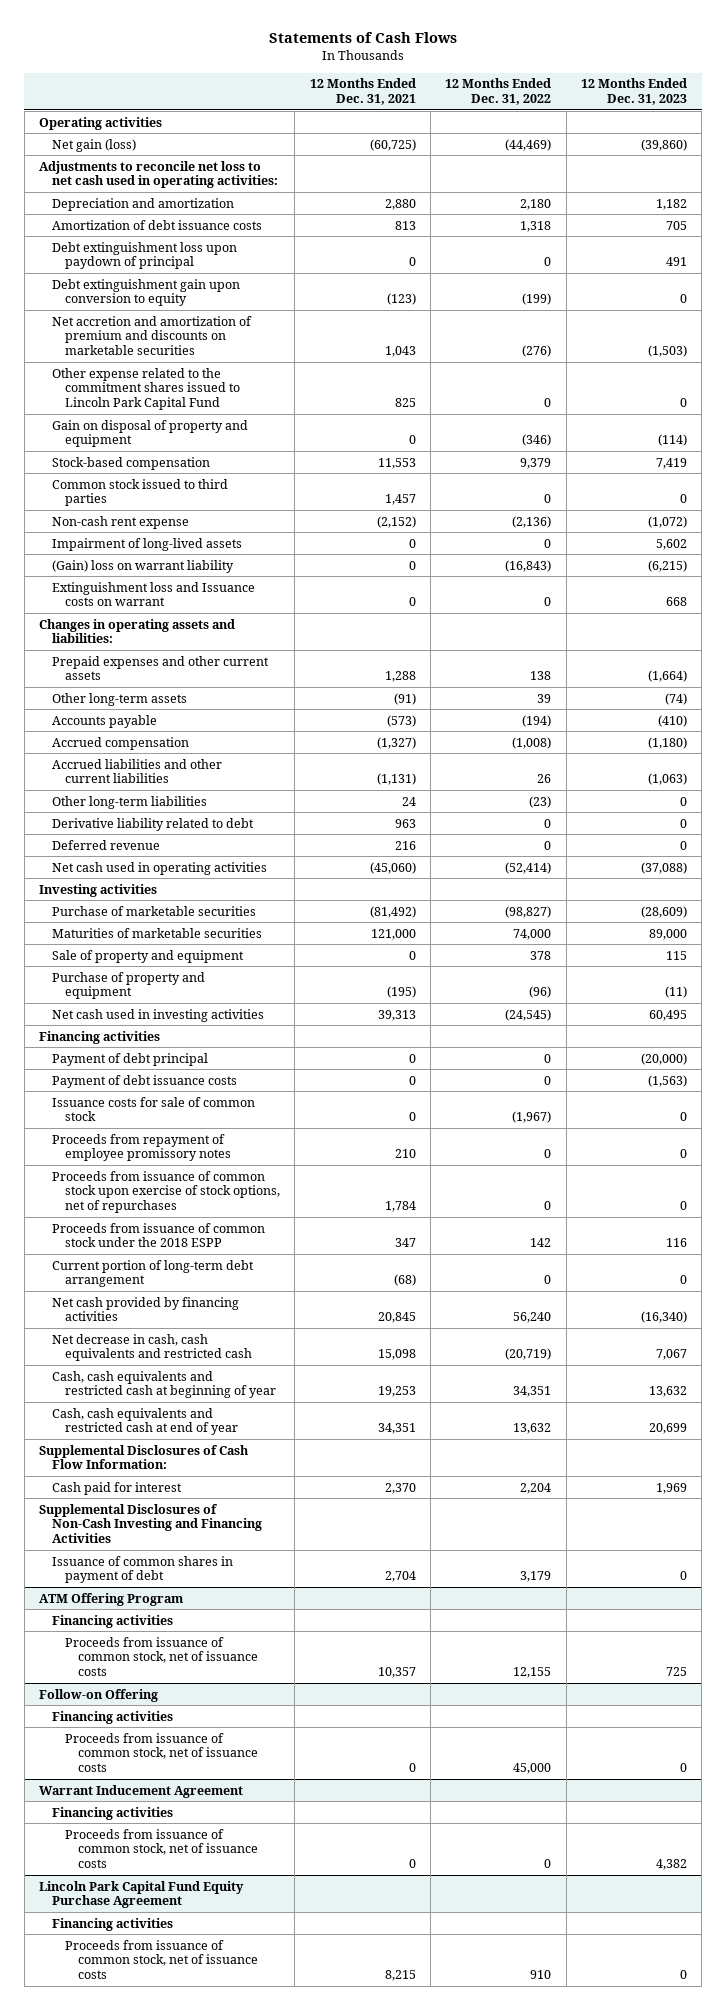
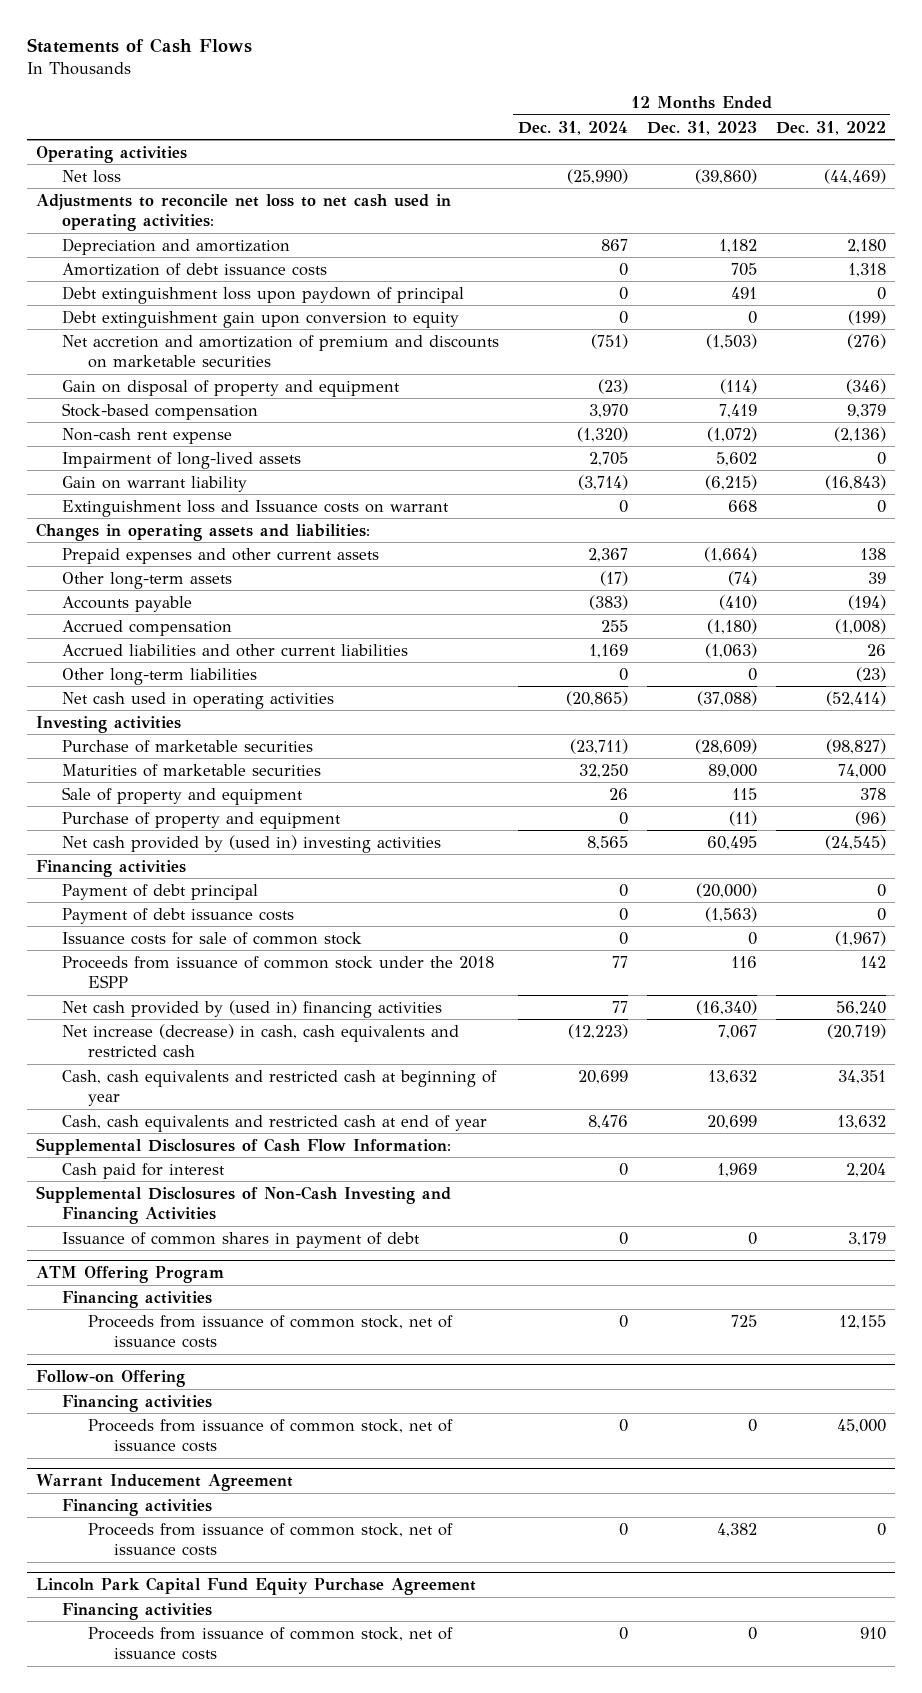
[309,78,416,106] 12 Months Ended Dec. 31, 2021 -> none
none -> [518,120,629,135] Dec. 31, 2024
[52,138,137,152] Net gain (loss) -> [62,169,122,183] Net loss
[52,367,241,411] Other expense related to the commitment shares issued to Lincoln Park Capital Fund -> none
[52,478,229,507] Common stock issued to third parties -> none
[52,559,235,573] (Gain) loss on warrant liability -> [62,475,248,492] Gain on warrant liability
[52,817,255,831] Derivative liability related to debt -> none
[52,839,161,850] Deferred revenue -> none
[52,1008,265,1022] Net cash used in investing activities -> [62,834,442,853] Net cash provided by (used in) investing activities
[52,1133,232,1162] Proceeds from repayment of employee promissory notes -> none
[52,1170,281,1214] Proceeds from issuance of common stock upon exercise of stock options, net of repurchases -> none
[52,1259,255,1288] Current portion of long-term debt arrangement -> none
[52,1296,240,1322] Net cash provided by financing activities -> [62,999,443,1018] Net cash provided by (used in) financing activities
[52,1333,253,1362] Net decrease in cash, cash equivalents and restricted cash -> [62,1023,460,1058] Net increase (decrease) in cash, cash equivalents and restricted cash

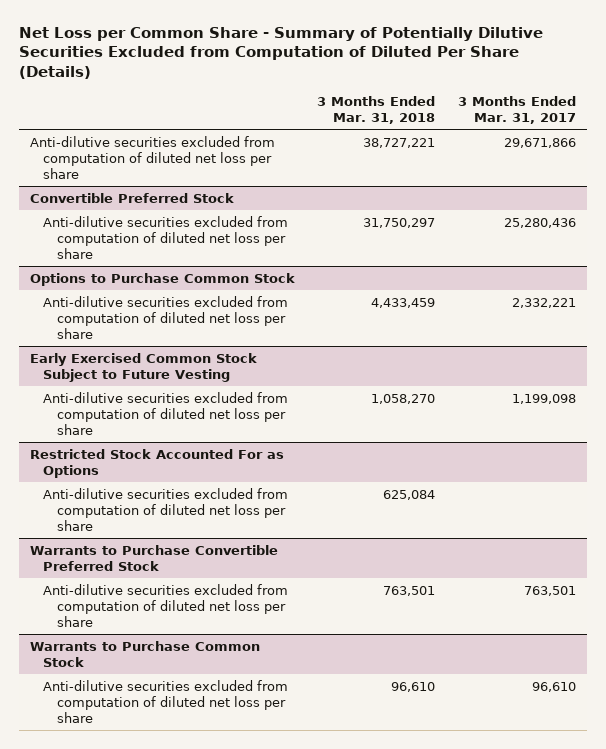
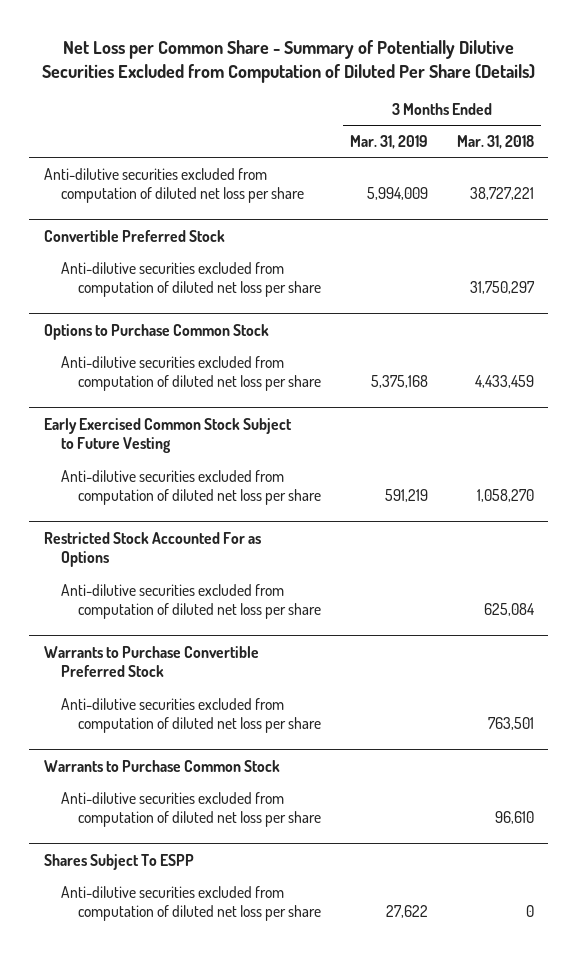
[457,95,576,124] 3 Months Ended Mar. 31, 2017 -> none
none -> [350,135,429,150] Mar. 31, 2019
none -> [43,853,194,870] Shares Subject To ESPP
none -> [61,885,322,922] Anti-dilutive securities excluded from computation of diluted net loss per share

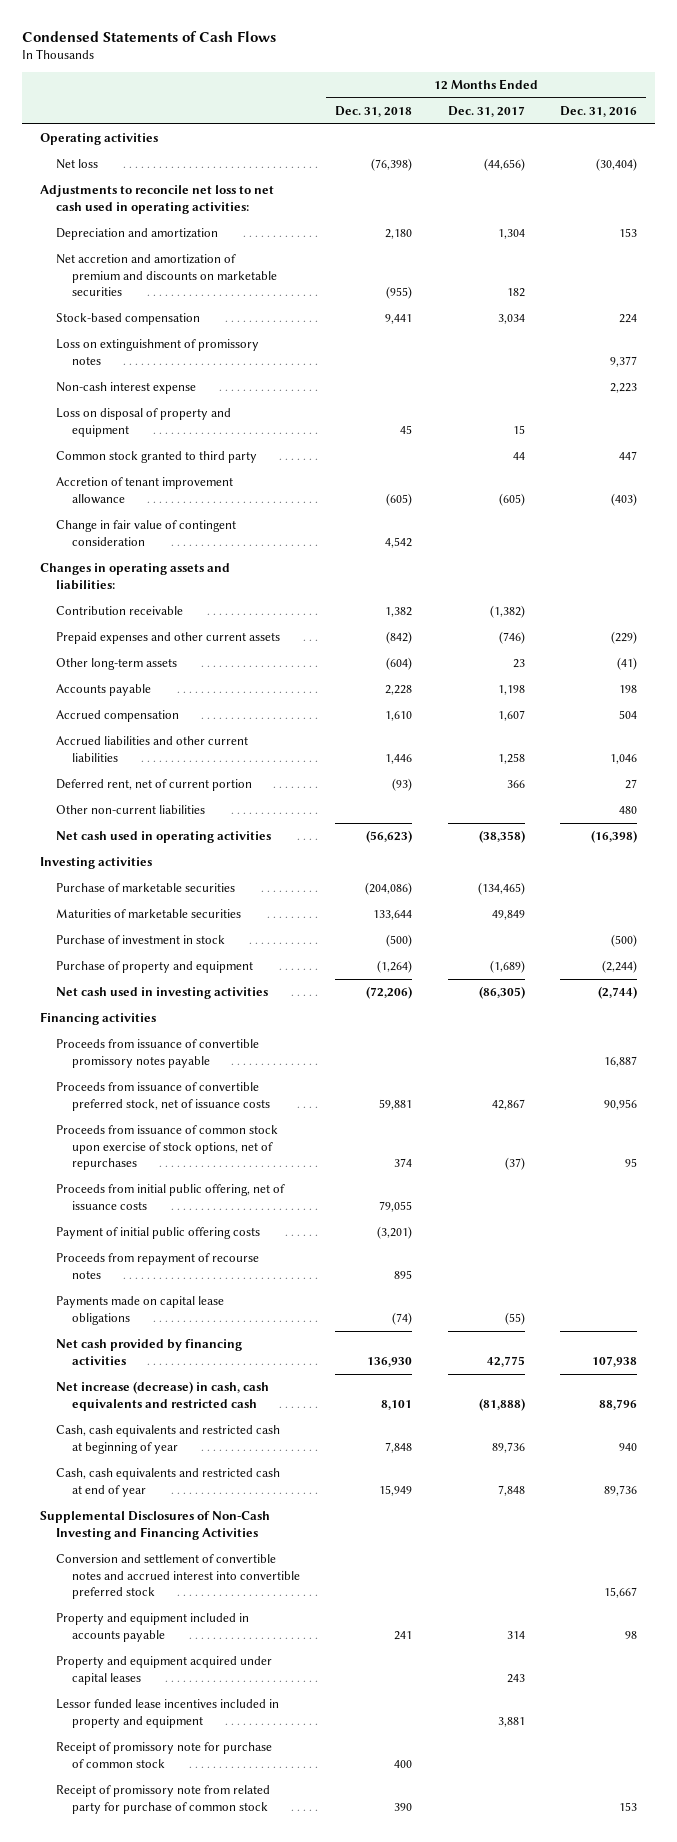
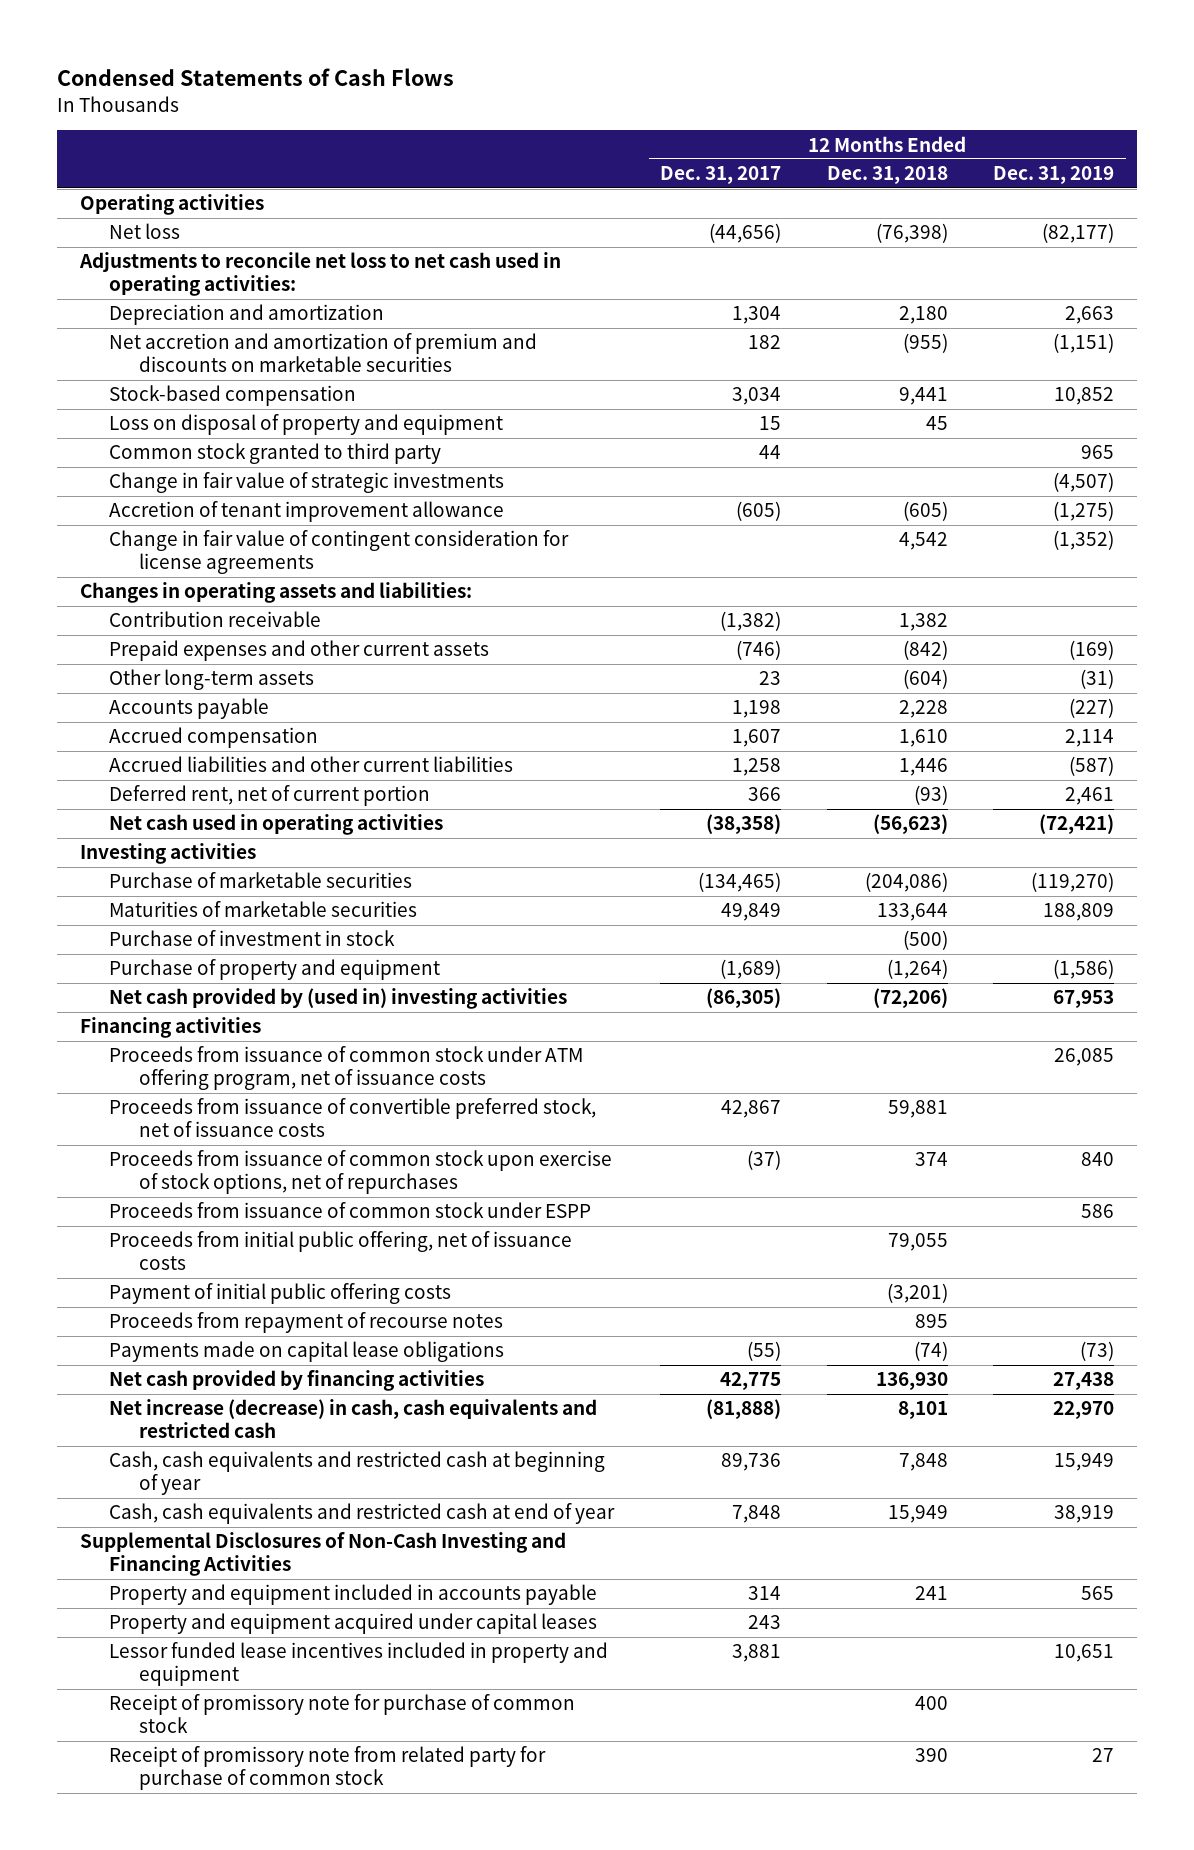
[560,106,638,118] Dec. 31, 2016 -> none
none -> [993,166,1115,185] Dec. 31, 2019
[55,339,259,365] Loss on extinguishment of promissory notes -> none
[55,382,196,395] Non-cash interest expense -> none
none -> [109,472,505,494] Change in fair value of strategic investments
[55,520,236,546] Change in fair value of contingent consideration -> [109,530,570,575] Change in fair value of contingent consideration for license agreements
[55,805,205,815] Other non-current liabilities -> none
[55,987,268,1000] Net cash used in investing activities -> [109,988,568,1010] Net cash provided by (used in) investing activities
[55,1039,259,1068] Proceeds from issuance of convertible promissory notes payable -> none
none -> [109,1046,584,1091] Proceeds from issuance of common stock under ATM offering program, net of issuance costs
none -> [109,1202,592,1219] Proceeds from issuance of common stock under ESPP
[55,1554,300,1600] Conversion and settlement of convertible notes and accrued interest into convertible preferred stock -> none

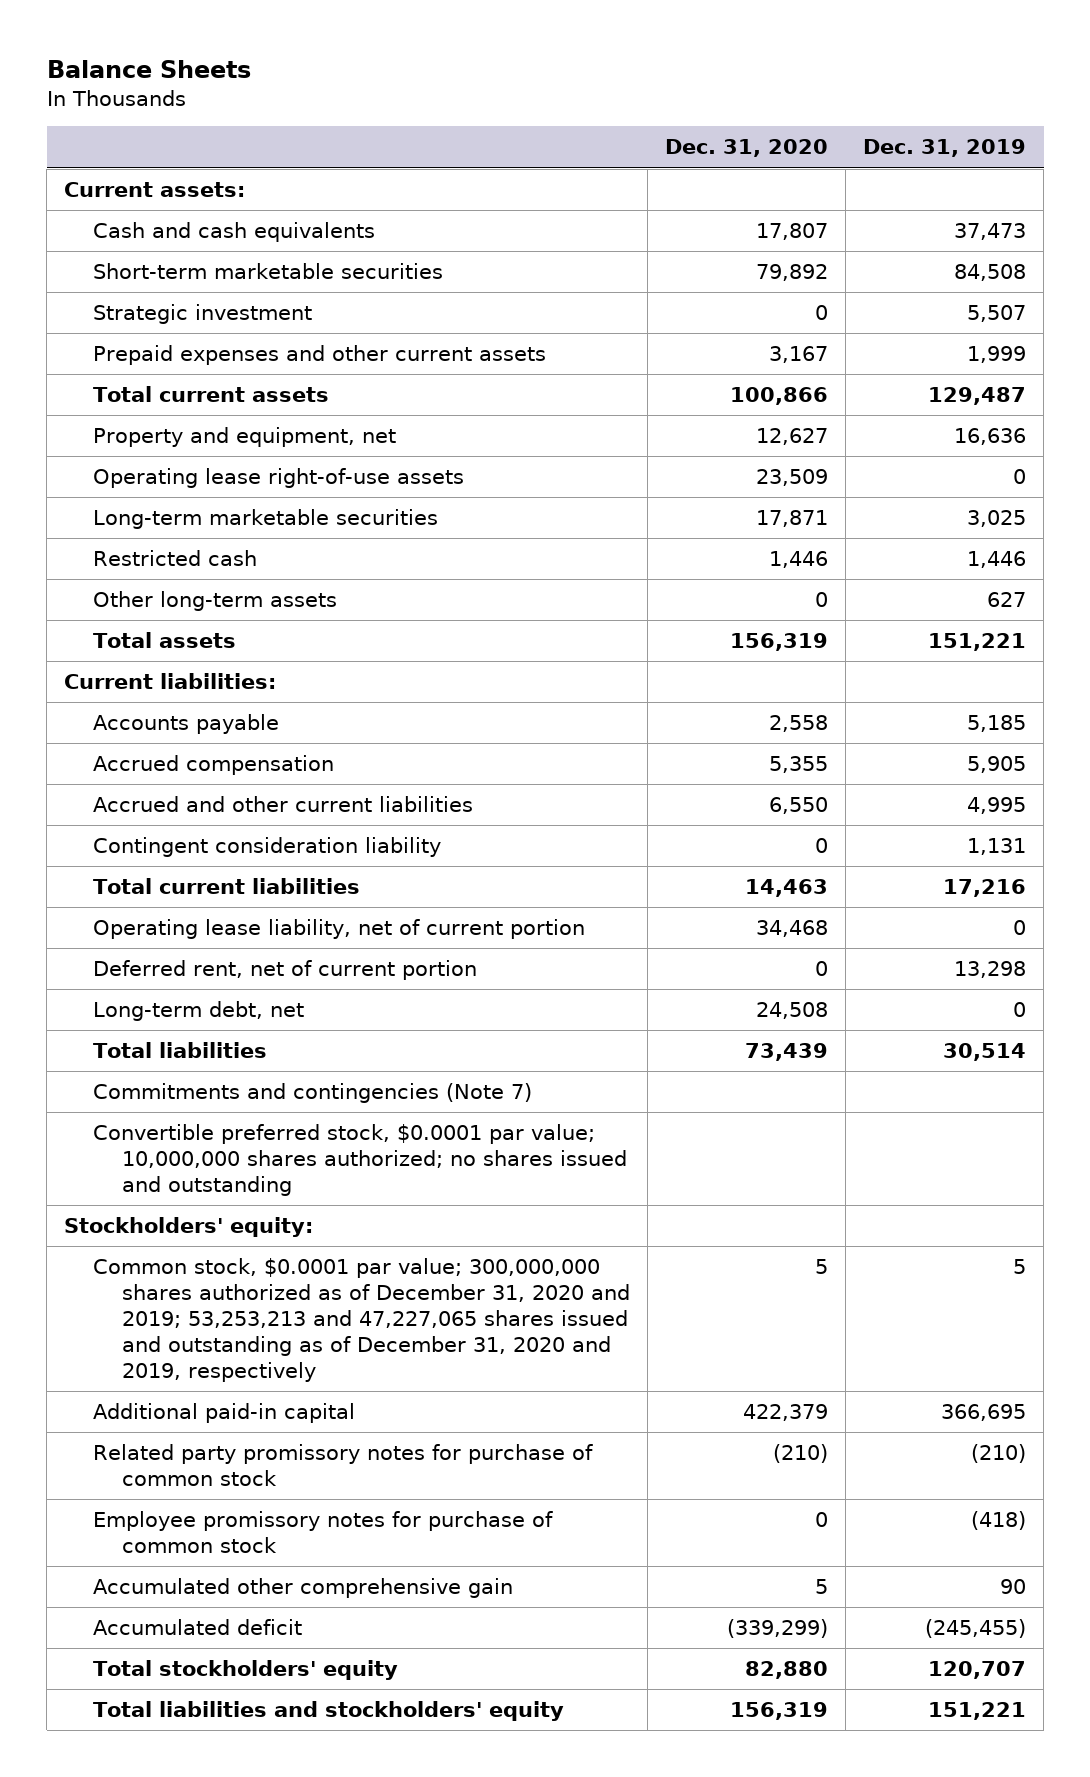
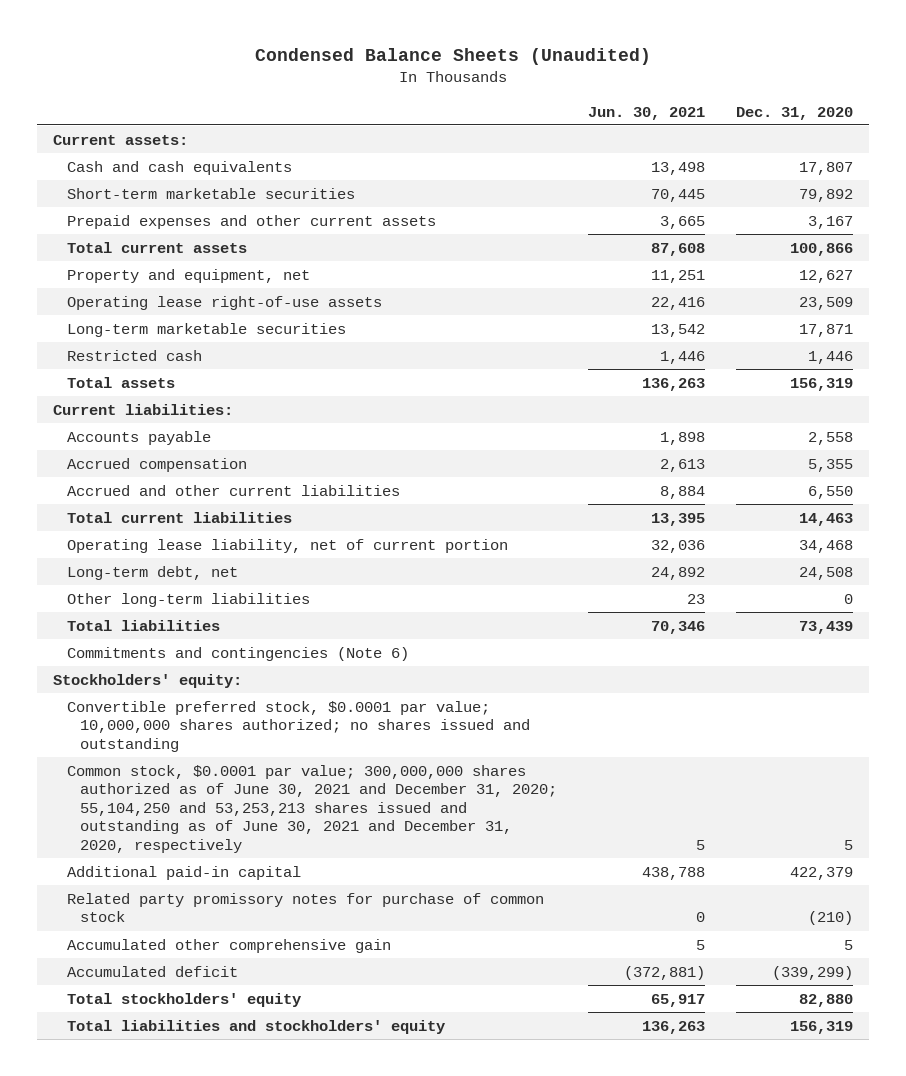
[46,60,251,79] Balance Sheets -> [254,48,651,66] Condensed Balance Sheets (Unaudited)
[863,139,1027,158] Dec. 31, 2019 -> none
none -> [588,106,706,120] Jun. 30, 2021
[93,304,313,325] Strategic investment -> none
[93,591,338,612] Other long-term assets -> none
[93,837,442,858] Contingent consideration liability -> none
[93,960,478,981] Deferred rent, net of current portion -> none
none -> [66,592,310,607] Other long-term liabilities
[93,1083,533,1104] Commitments and contingencies (Note 7) -> [66,646,409,661] Commitments and contingencies (Note 6)
[93,1124,628,1196] Convertible preferred stock, $0.0001 par value; 10,000,000 shares authorized; no shares issued and outstanding -> [66,700,531,752] Convertible preferred stock, $0.0001 par value; 10,000,000 shares authorized; no shares issued and outstanding
[93,1258,631,1382] Common stock, $0.0001 par value; 300,000,000 shares authorized as of December 31, 2020 and 2019; 53,253,213 and 47,227,065 shares issued and outstanding as of December 31, 2020 and 2019, respectively -> [66,764,558,854] Common stock, $0.0001 par value; 300,000,000 shares authorized as of June 30, 2021 and December 31, 2020; 55,104,250 and 53,253,213 shares issued and outstanding as of June 30, 2021 and December 31, 2020, respectively
[93,1511,554,1554] Employee promissory notes for purchase of common stock -> none

